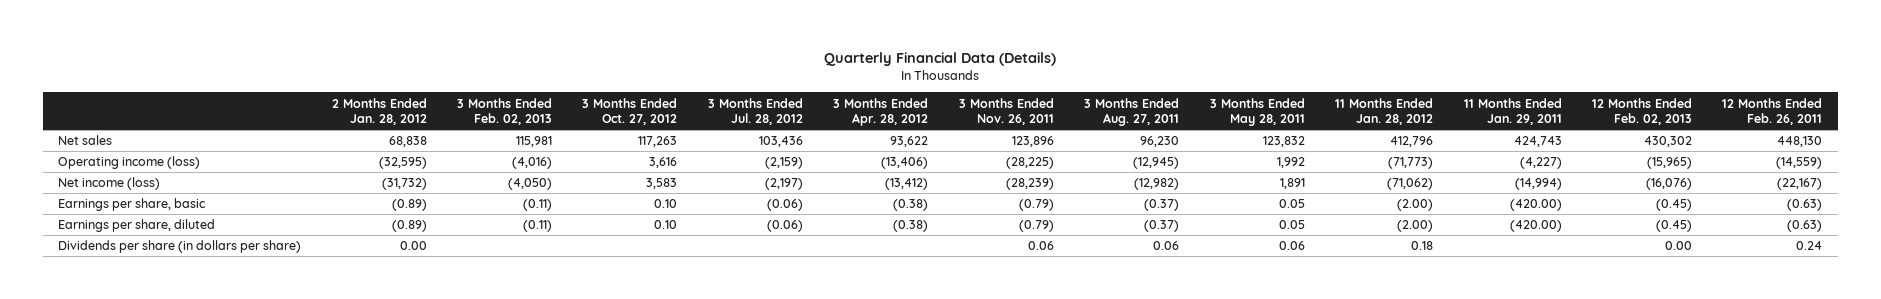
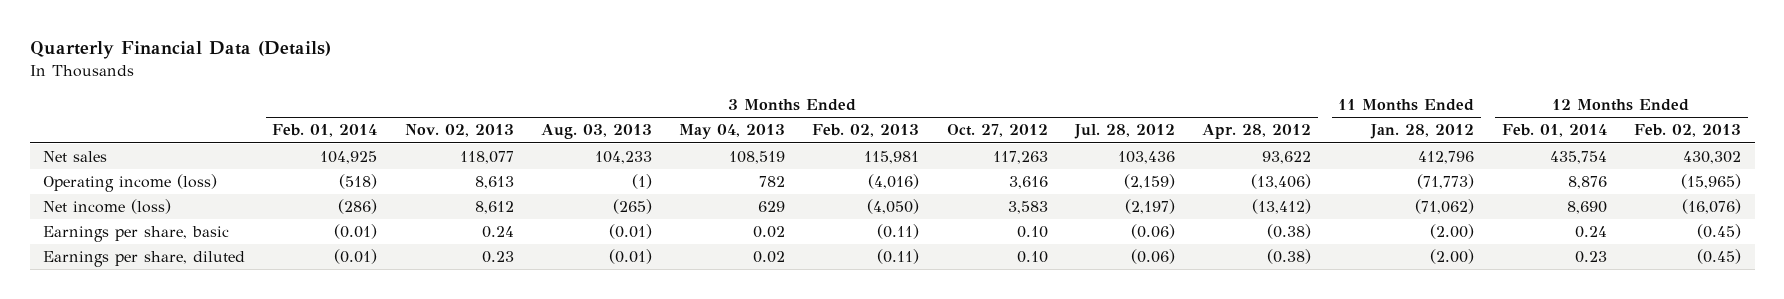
[331,97,427,126] 2 Months Ended Jan. 28, 2012 -> none
[958,97,1054,126] 3 Months Ended Nov. 26, 2011 -> none
[1084,97,1180,127] 3 Months Ended Aug. 27, 2011 -> none
[1209,97,1305,127] 3 Months Ended May 28, 2011 -> none
[1463,97,1562,126] 11 Months Ended Jan. 29, 2011 -> none
[1722,97,1823,126] 12 Months Ended Feb. 26, 2011 -> none
none -> [272,124,378,138] Feb. 01, 2014
none -> [404,124,514,138] Nov. 02, 2013
none -> [540,124,652,140] Aug. 03, 2013
none -> [679,124,786,140] May 04, 2013
none -> [1501,124,1607,138] Feb. 01, 2014
[58,240,302,254] Dividends per share (in dollars per share) -> none

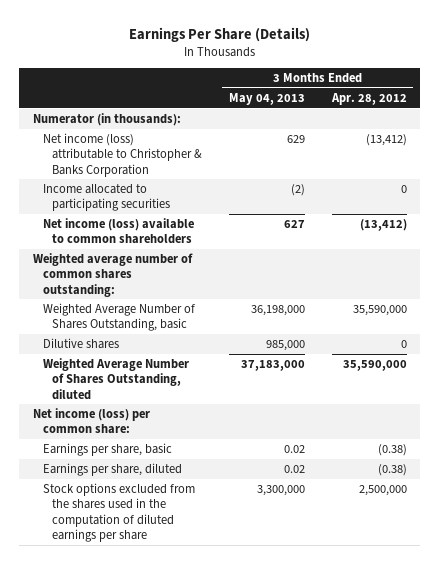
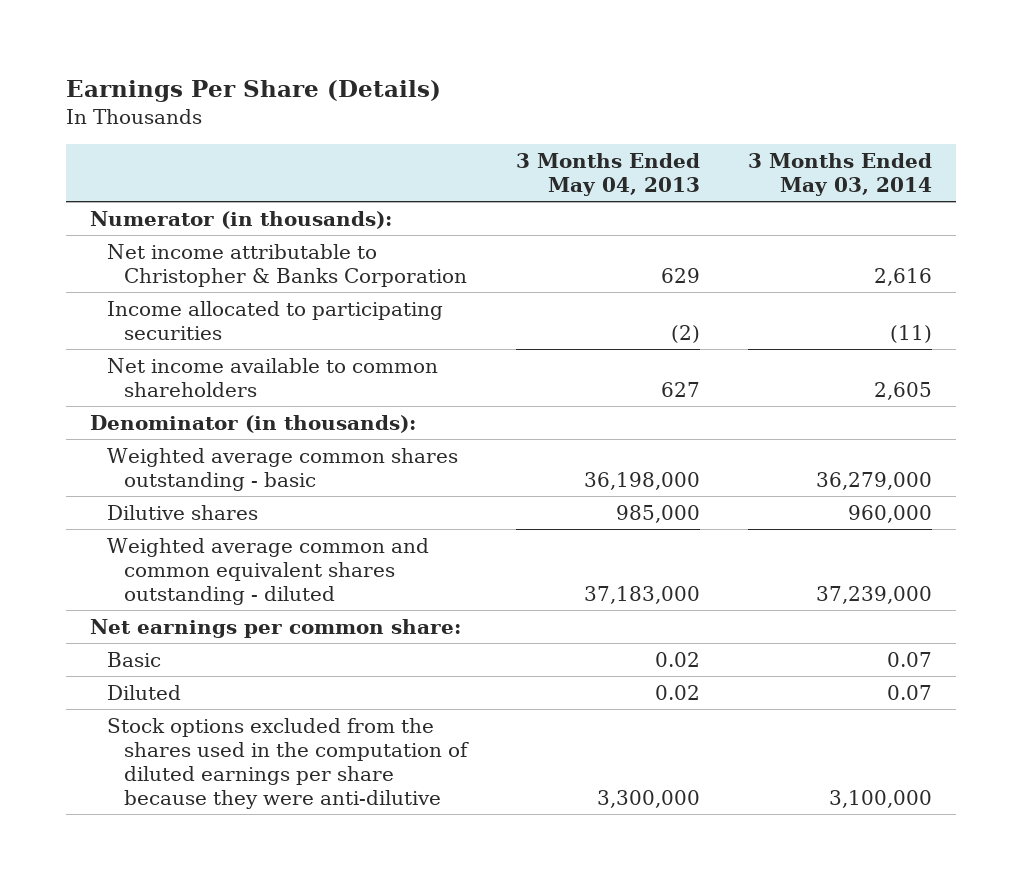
[330,92,407,105] Apr. 28, 2012 -> none
none -> [748,152,933,196] 3 Months Ended May 03, 2014
[42,132,203,177] Net income (loss) attributable to Christopher & Banks Corporation -> [107,243,468,287] Net income attributable to Christopher & Banks Corporation
[42,217,194,245] Net income (loss) available to common shareholders -> [107,357,439,397] Net income available to common shareholders
[32,252,193,297] Weighted average number of common shares outstanding: -> [90,414,417,433] Denominator (in thousands):
[42,302,195,332] Weighted Average Number of Shares Outstanding, basic -> [107,447,459,491] Weighted average common shares outstanding - basic
[42,357,189,400] Weighted Average Number of Shares Outstanding, diluted -> [107,537,430,605] Weighted average common and common equivalent shares outstanding - diluted
[32,407,150,435] Net income (loss) per common share: -> [90,618,462,638] Net earnings per common share:
[42,442,172,456] Earnings per share, basic -> [107,651,162,667] Basic
[42,462,182,476] Earnings per share, diluted -> [107,684,182,700] Diluted
[42,482,195,542] Stock options excluded from the shares used in the computation of diluted earnings per share -> [107,717,470,809] Stock options excluded from the shares used in the computation of diluted earnings per share because they were anti-dilutive

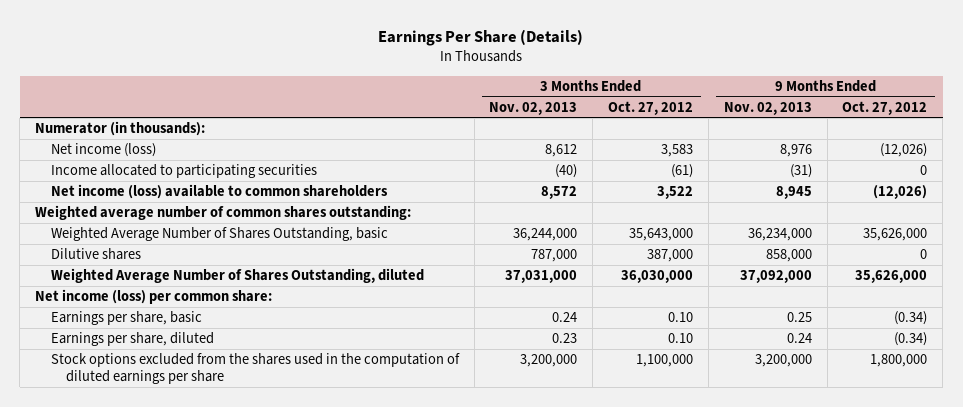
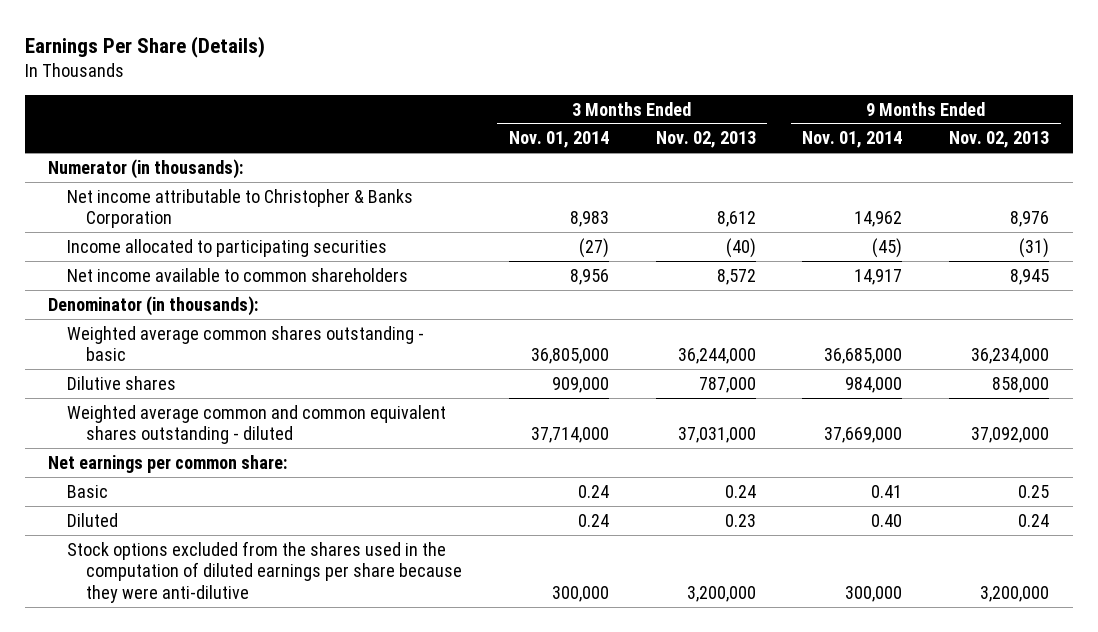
[608,100,694,115] Oct. 27, 2012 -> none
[842,100,928,115] Oct. 27, 2012 -> none
none -> [508,131,609,149] Nov. 01, 2014
none -> [802,131,903,149] Nov. 01, 2014
[50,143,156,158] Net income (loss) -> [67,188,414,229] Net income attributable to Christopher & Banks Corporation
[50,184,388,200] Net income (loss) available to common shareholders -> [67,267,409,282] Net income available to common shareholders
[35,205,412,221] Weighted average number of common shares outstanding: -> [48,295,259,316] Denominator (in thousands):
[50,227,388,242] Weighted Average Number of Shares Outstanding, basic -> [67,325,425,362] Weighted average common shares outstanding - basic
[50,268,424,284] Weighted Average Number of Shares Outstanding, diluted -> [67,404,447,445] Weighted average common and common equivalent shares outstanding - diluted
[35,289,273,305] Net income (loss) per common share: -> [48,454,288,473] Net earnings per common share:
[50,311,202,326] Earnings per share, basic -> [67,484,109,498] Basic
[50,332,214,347] Earnings per share, diluted -> [67,512,119,527] Diluted
[50,353,460,385] Stock options excluded from the shares used in the computation of diluted earnings per share -> [67,540,462,603] Stock options excluded from the shares used in the computation of diluted earnings per share because they were anti-dilutive

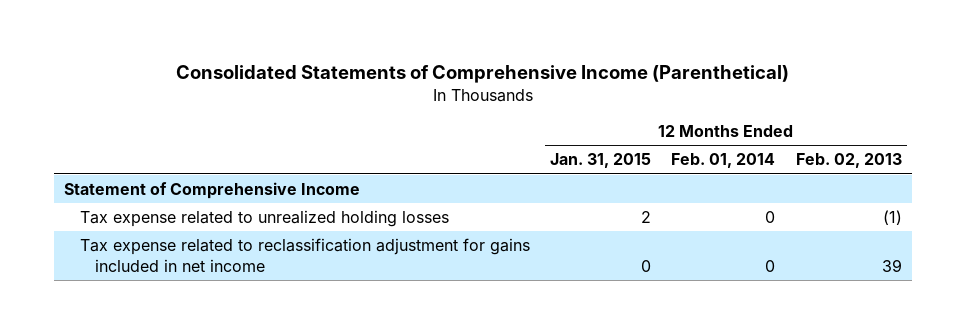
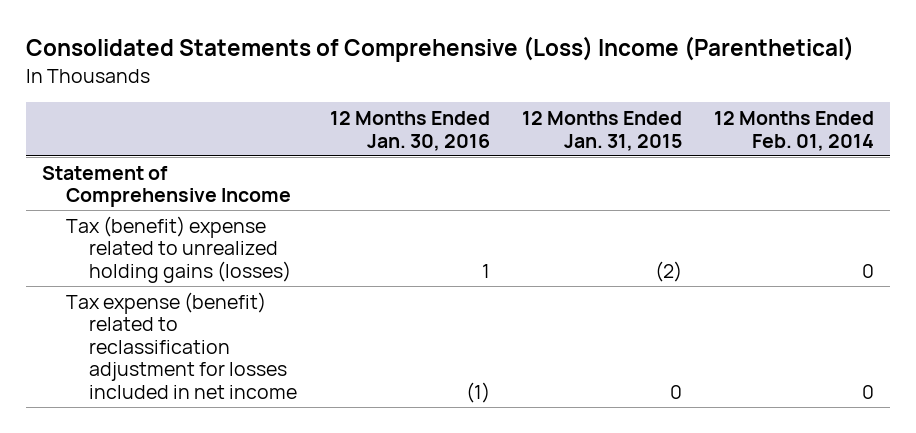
[176,65,790,84] Consolidated Statements of Comprehensive Income (Parenthetical) -> [25,36,854,63] Consolidated Statements of Comprehensive (Loss) Income (Parenthetical)
[795,153,902,169] Feb. 02, 2013 -> none
none -> [329,110,490,151] 12 Months Ended Jan. 30, 2016
[79,210,449,228] Tax expense related to unrealized holding losses -> [65,215,292,283] Tax (benefit) expense related to unrealized holding gains (losses)
[640,211,651,224] 2 -> [654,260,682,282] (2)
[79,238,530,272] Tax expense related to reclassification adjustment for gains included in net income -> [65,291,298,400] Tax expense (benefit) related to reclassification adjustment for losses included in net income

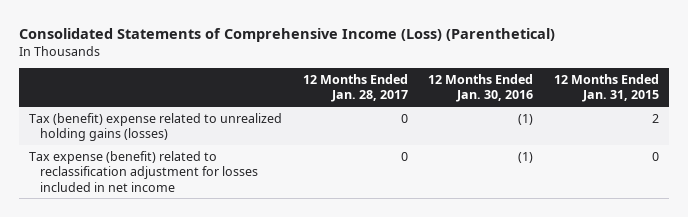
[25,36,854,63] Consolidated Statements of Comprehensive (Loss) Income (Parenthetical) -> [18,27,555,42] Consolidated Statements of Comprehensive Income (Loss) (Parenthetical)
[714,110,875,151] 12 Months Ended Feb. 01, 2014 -> none
none -> [302,73,408,103] 12 Months Ended Jan. 28, 2017
[42,165,291,208] Statement of Comprehensive Income -> none
[481,263,490,278] 1 -> [518,113,534,125] (1)
[654,260,682,282] (2) -> [651,113,659,123] 2

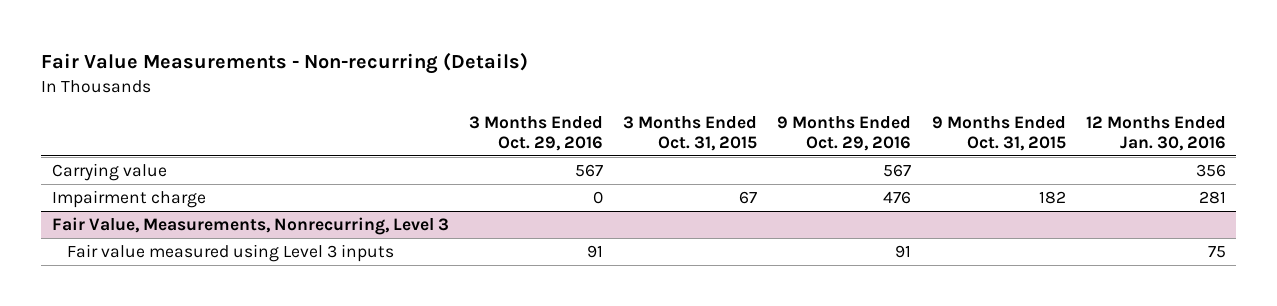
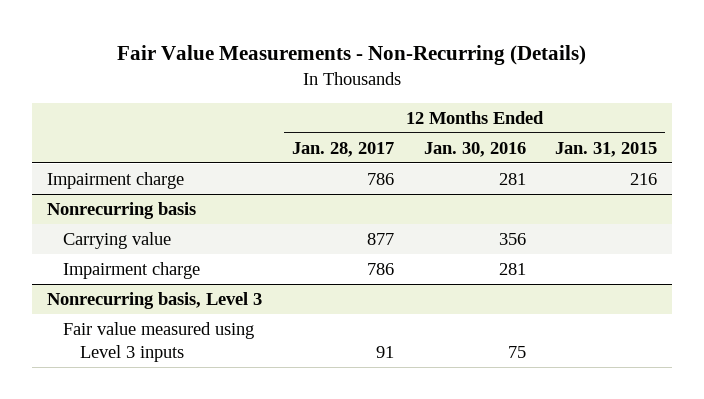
[41,52,529,75] Fair Value Measurements - Non-recurring (Details) -> [117,45,587,66] Fair Value Measurements - Non-Recurring (Details)
[468,115,603,151] 3 Months Ended Oct. 29, 2016 -> none
[623,115,758,151] 3 Months Ended Oct. 31, 2015 -> none
[777,115,912,151] 9 Months Ended Oct. 29, 2016 -> none
[931,115,1066,151] 9 Months Ended Oct. 31, 2015 -> none
none -> [291,141,394,157] Jan. 28, 2017
none -> [555,141,658,157] Jan. 31, 2015
none -> [46,171,184,189] Impairment charge
none -> [46,201,196,219] Nonrecurring basis
[51,216,449,235] Fair Value, Measurements, Nonrecurring, Level 3 -> none
none -> [46,291,262,309] Nonrecurring basis, Level 3

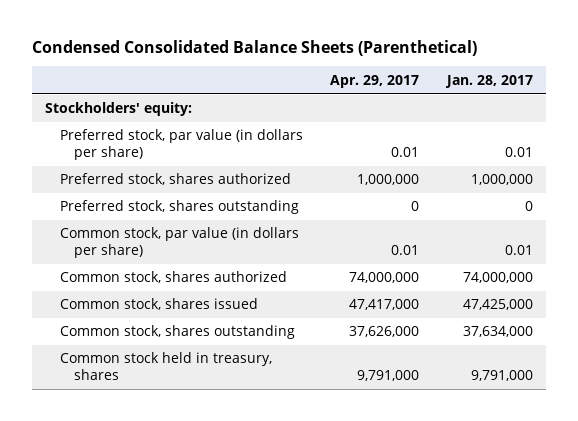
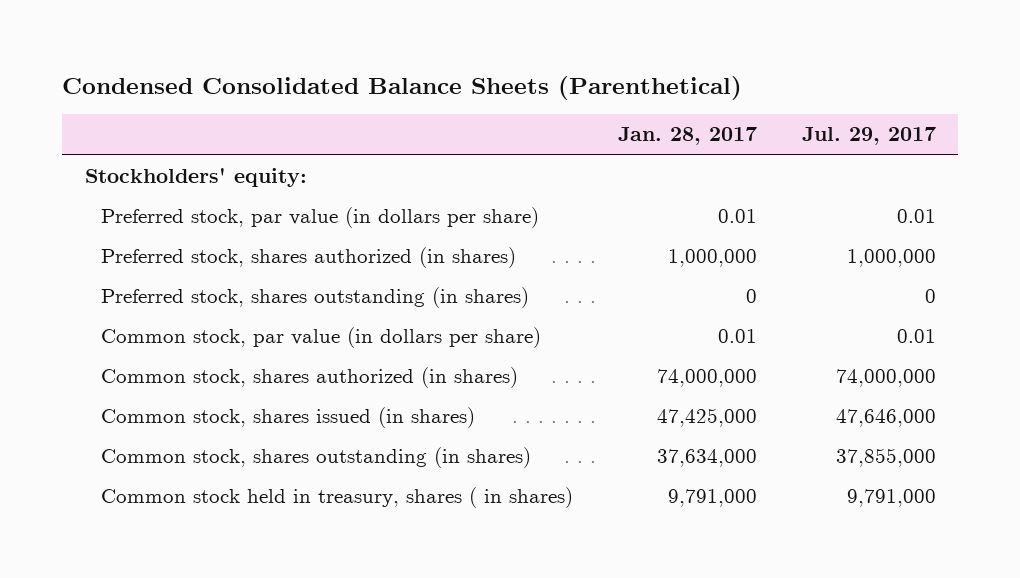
[330,74,420,88] Apr. 29, 2017 -> none
none -> [801,127,936,146] Jul. 29, 2017
[59,173,291,186] Preferred stock, shares authorized -> [101,247,517,269] Preferred stock, shares authorized (in shares)
[59,200,299,215] Preferred stock, shares outstanding -> [101,287,530,309] Preferred stock, shares outstanding (in shares)
[59,271,287,284] Common stock, shares authorized -> [101,367,519,389] Common stock, shares authorized (in shares)
[59,298,258,311] Common stock, shares issued -> [101,407,476,429] Common stock, shares issued (in shares)
[59,325,295,340] Common stock, shares outstanding -> [101,447,532,469] Common stock, shares outstanding (in shares)
[59,352,272,381] Common stock held in treasury, shares -> [101,487,574,509] Common stock held in treasury, shares ( in shares)

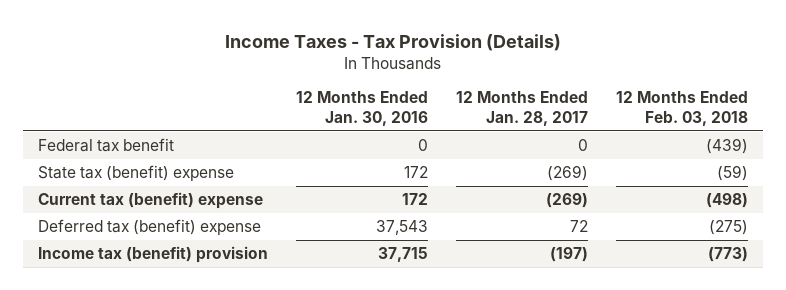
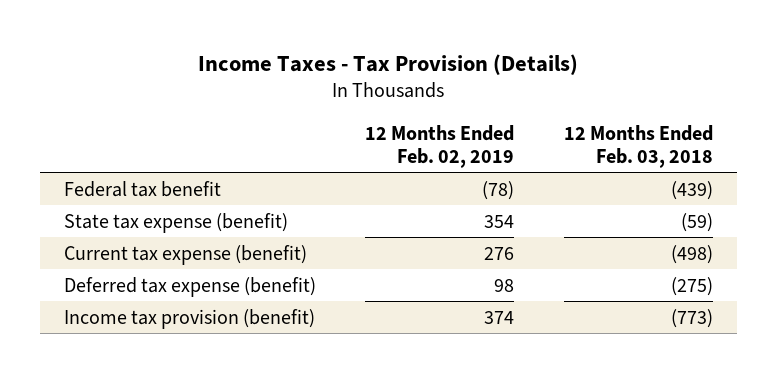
[295,91,428,127] 12 Months Ended Jan. 30, 2016 -> none
[456,91,589,127] 12 Months Ended Jan. 28, 2017 -> none
none -> [365,124,515,168] 12 Months Ended Feb. 02, 2019
[37,165,234,182] State tax (benefit) expense -> [64,212,289,233] State tax expense (benefit)
[37,192,263,210] Current tax (benefit) expense -> [64,244,308,265] Current tax expense (benefit)
[37,219,261,236] Deferred tax (benefit) expense -> [64,276,317,297] Deferred tax expense (benefit)
[37,246,268,264] Income tax (benefit) provision -> [64,308,316,329] Income tax provision (benefit)

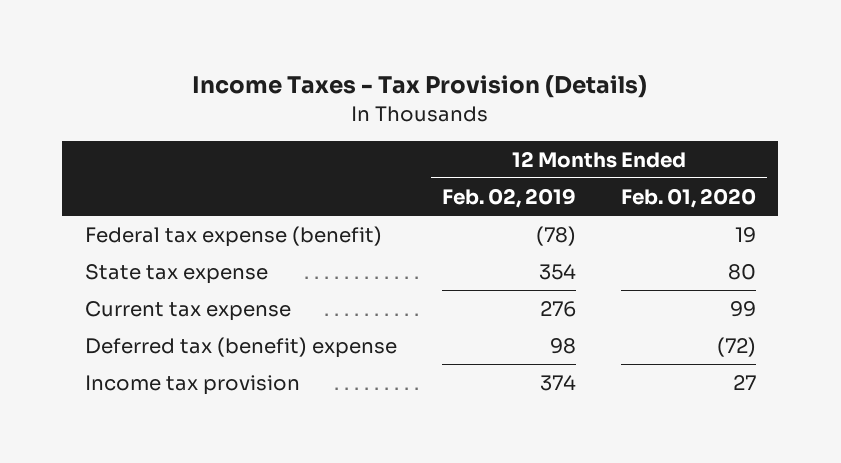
[563,124,713,168] 12 Months Ended Feb. 03, 2018 -> none
none -> [620,188,756,209] Feb. 01, 2020
[64,180,222,197] Federal tax benefit -> [84,226,382,248] Federal tax expense (benefit)
[64,212,289,233] State tax expense (benefit) -> [84,264,268,285] State tax expense
[64,244,308,265] Current tax expense (benefit) -> [84,301,291,322] Current tax expense
[64,276,317,297] Deferred tax expense (benefit) -> [84,337,397,359] Deferred tax (benefit) expense
[64,308,316,329] Income tax provision (benefit) -> [84,375,300,396] Income tax provision

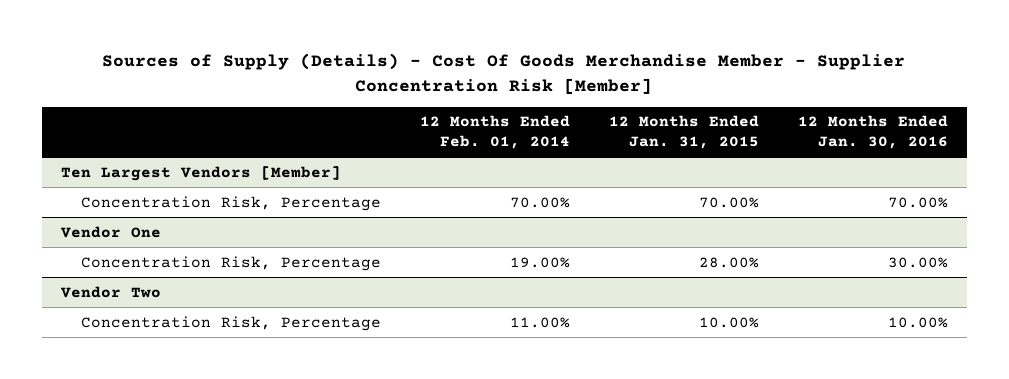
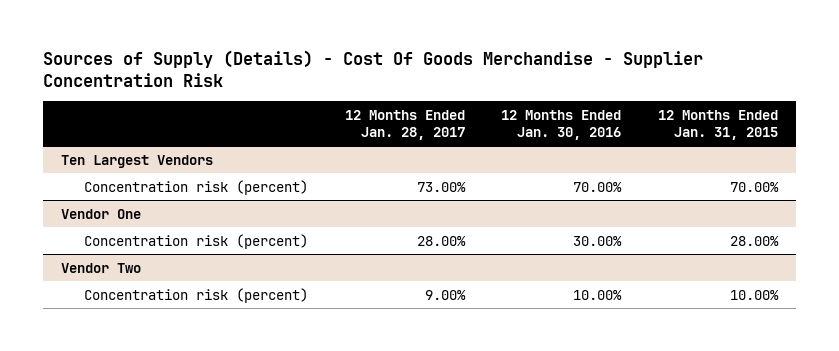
[102,53,906,94] Sources of Supply (Details) - Cost Of Goods Merchandise Member - Supplier Concentration Risk [Member] -> [42,49,703,87] Sources of Supply (Details) - Cost Of Goods Merchandise - Supplier Concentration Risk
[419,115,570,149] 12 Months Ended Feb. 01, 2014 -> none
none -> [344,109,465,140] 12 Months Ended Jan. 28, 2017
[61,165,342,181] Ten Largest Vendors [Member] -> [61,154,214,168] Ten Largest Vendors
[81,195,382,211] Concentration Risk, Percentage -> [83,179,308,195] Concentration risk (percent)
[81,255,382,271] Concentration Risk, Percentage -> [83,233,308,249] Concentration risk (percent)
[81,315,382,331] Concentration Risk, Percentage -> [83,287,308,303] Concentration risk (percent)

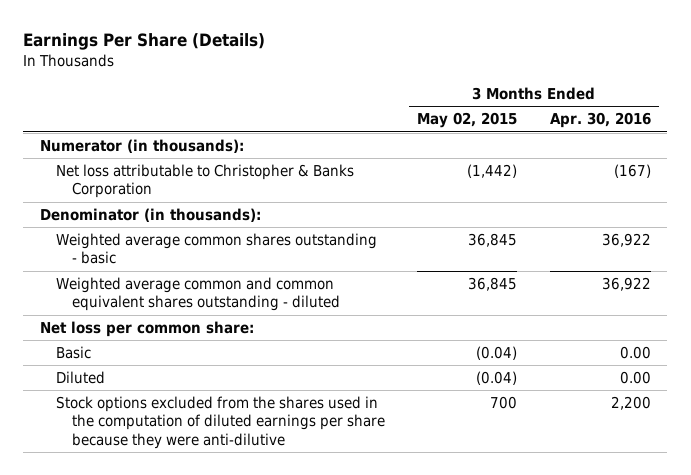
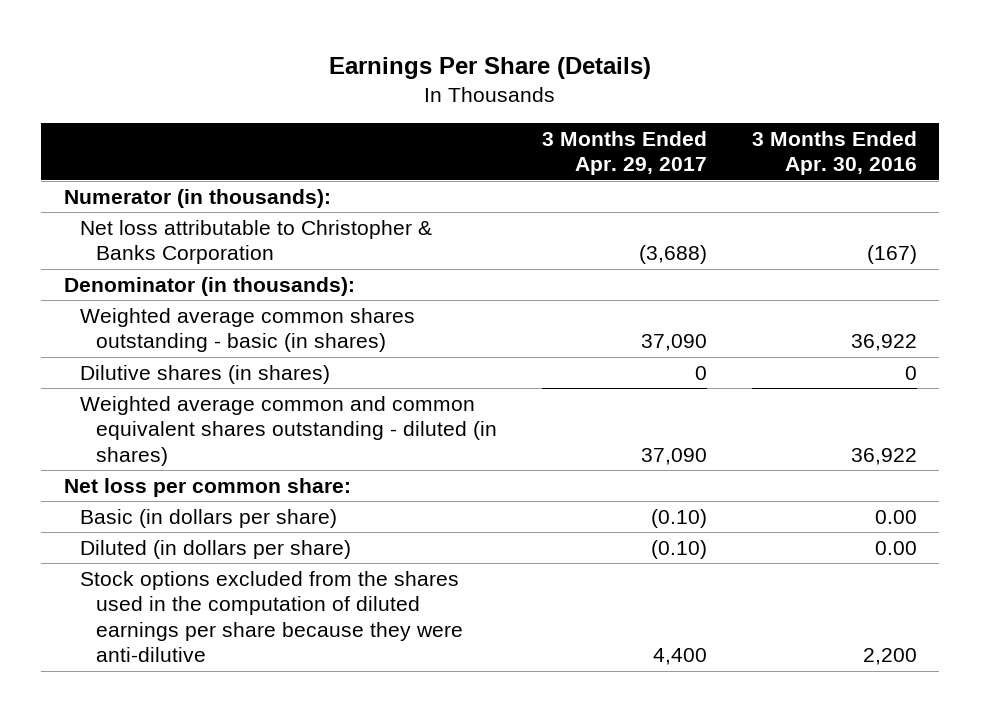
[417,112,518,129] May 02, 2015 -> none
none -> [541,130,707,176] 3 Months Ended Apr. 29, 2017
[55,233,377,265] Weighted average common shares outstanding - basic -> [79,307,415,353] Weighted average common shares outstanding - basic (in shares)
none -> [79,364,330,384] Dilutive shares (in shares)
[55,277,340,312] Weighted average common and common equivalent shares outstanding - diluted -> [79,395,497,466] Weighted average common and common equivalent shares outstanding - diluted (in shares)
[55,346,91,360] Basic -> [79,508,337,528] Basic (in dollars per share)
[55,371,105,385] Diluted -> [79,539,351,559] Diluted (in dollars per share)

